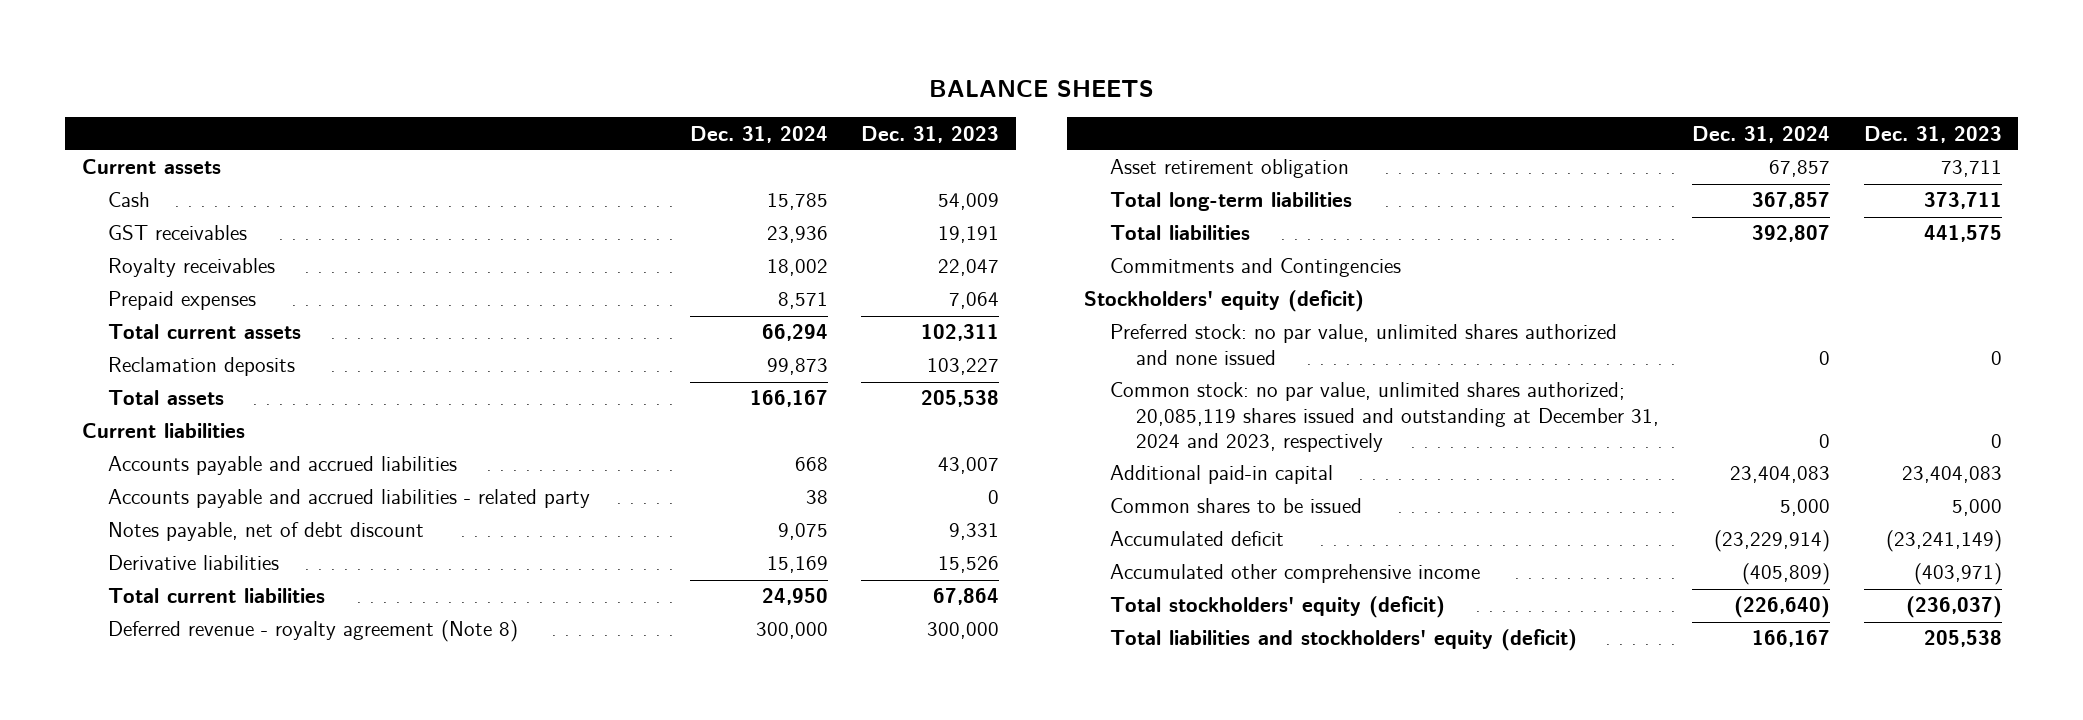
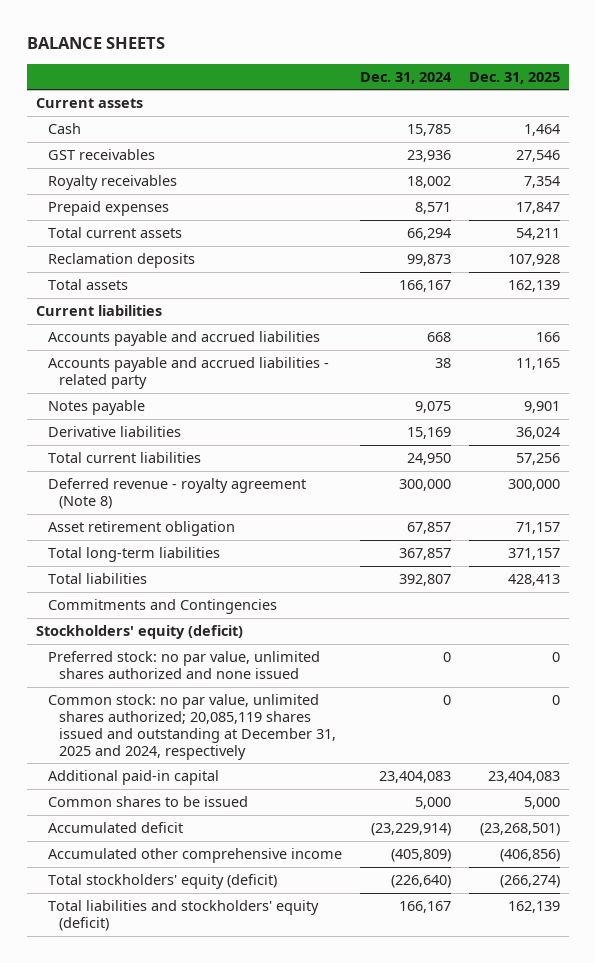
[861,125,1000,143] Dec. 31, 2023 -> none
none -> [468,71,560,84] Dec. 31, 2025
[107,522,424,542] Notes payable, net of debt discount -> [47,399,145,415] Notes payable
[1109,382,1660,453] Common stock: no par value, unlimited shares authorized; 20,085,119 shares issued and outstanding at December 31, 2024 and 2023, respectively -> [47,693,337,760] Common stock: no par value, unlimited shares authorized; 20,085,119 shares issued and outstanding at December 31, 2025 and 2024, respectively

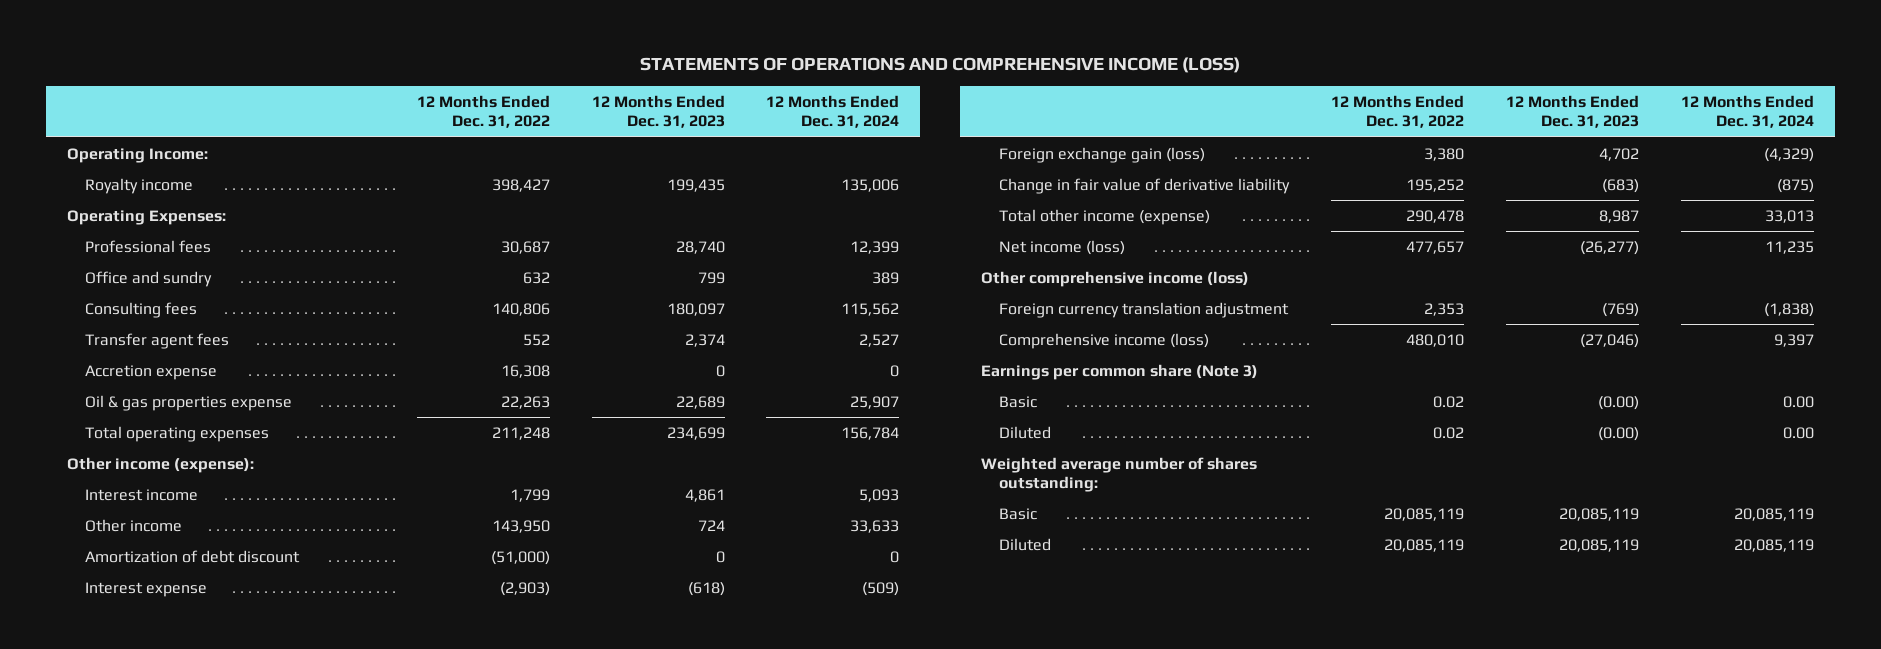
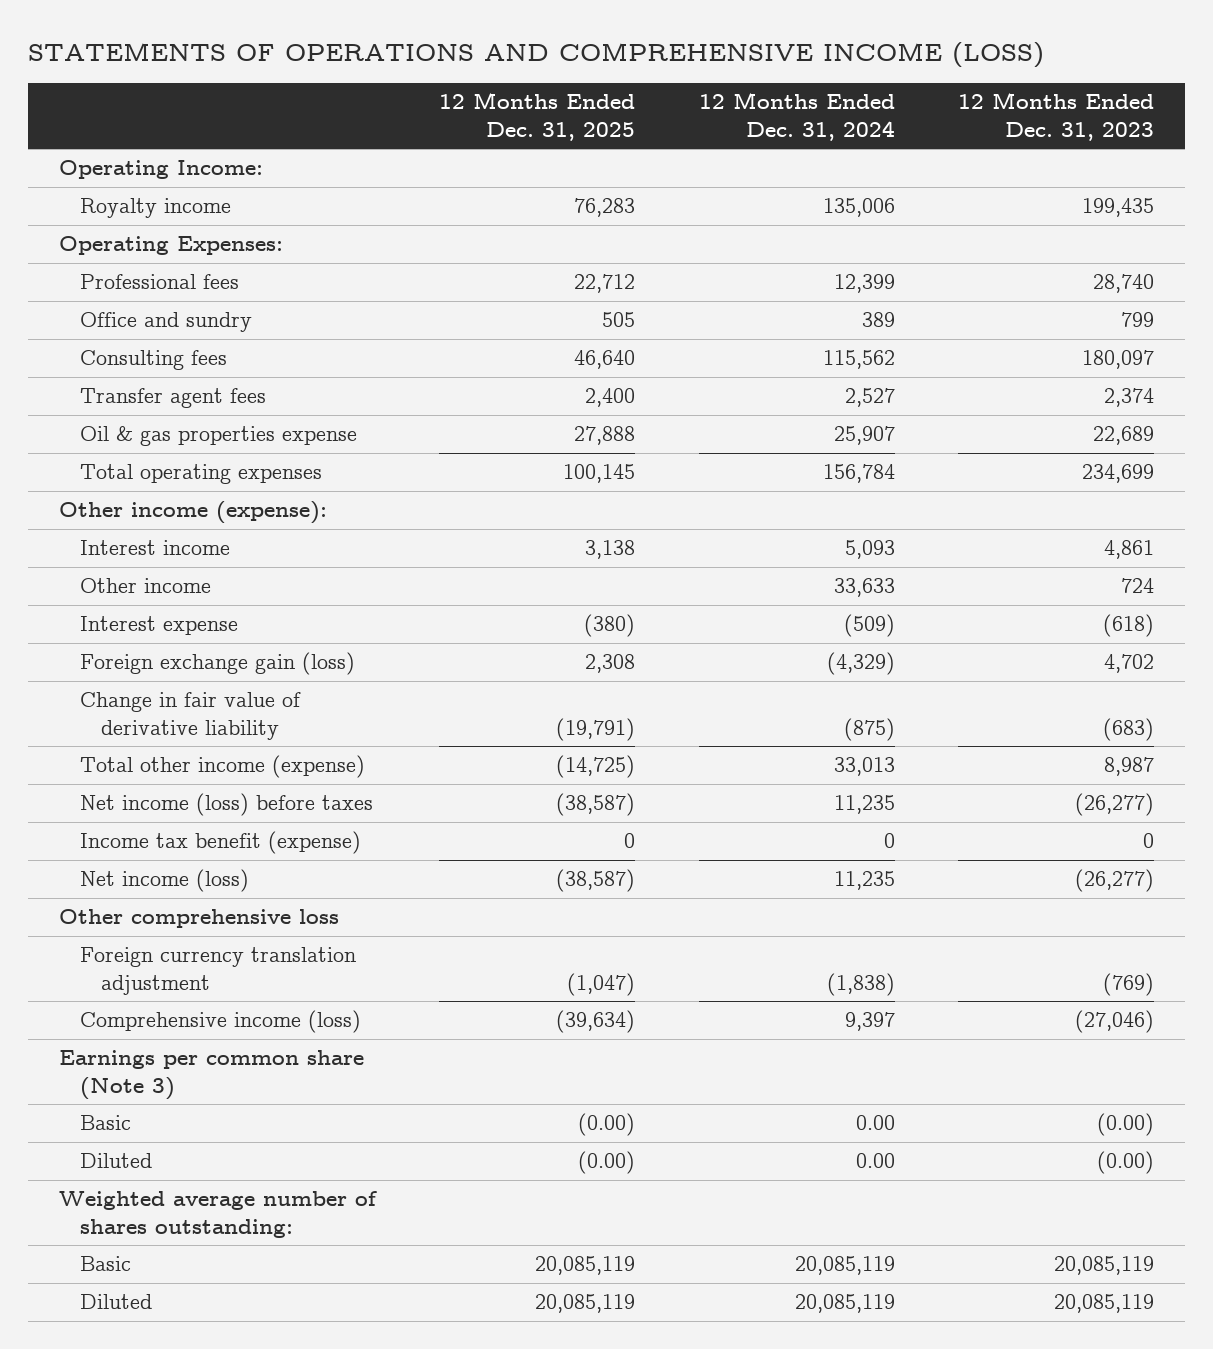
[416,94,550,129] 12 Months Ended Dec. 31, 2022 -> none
none -> [439,92,636,142] 12 Months Ended Dec. 31, 2025
[85,364,218,380] Accretion expense -> none
[85,549,301,563] Amortization of debt discount -> none
none -> [80,793,374,817] Net income (loss) before taxes
none -> [80,831,362,855] Income tax benefit (expense)
[981,270,1250,287] Other comprehensive income (loss) -> [59,909,340,929] Other comprehensive loss

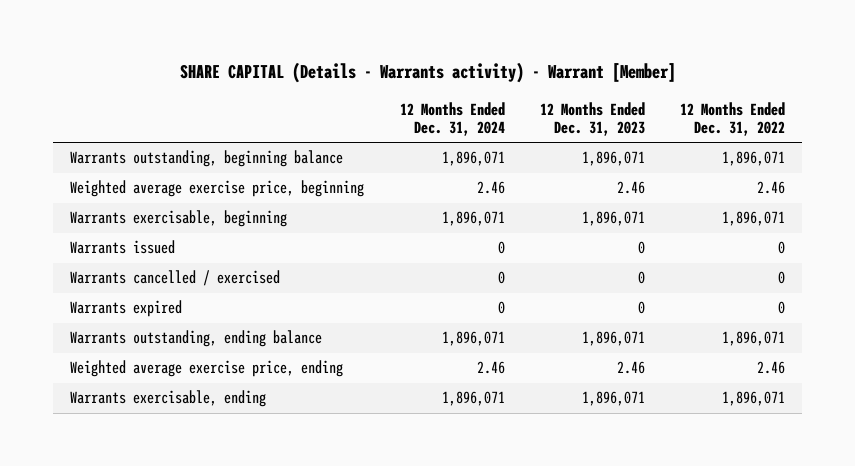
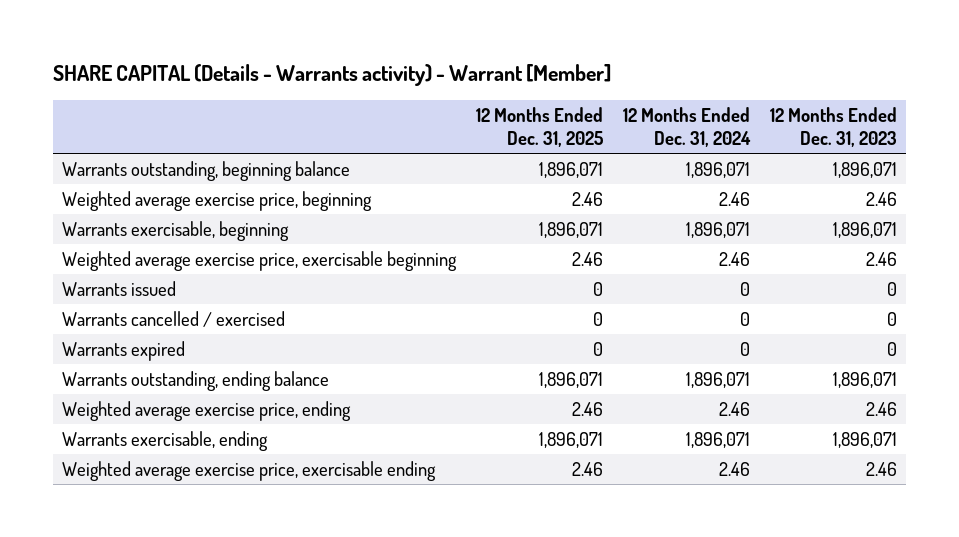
[679,101,785,137] 12 Months Ended Dec. 31, 2022 -> none
none -> [476,106,604,148] 12 Months Ended Dec. 31, 2025
none -> [62,250,458,271] Weighted average exercise price, exercisable beginning
none -> [62,460,437,481] Weighted average exercise price, exercisable ending

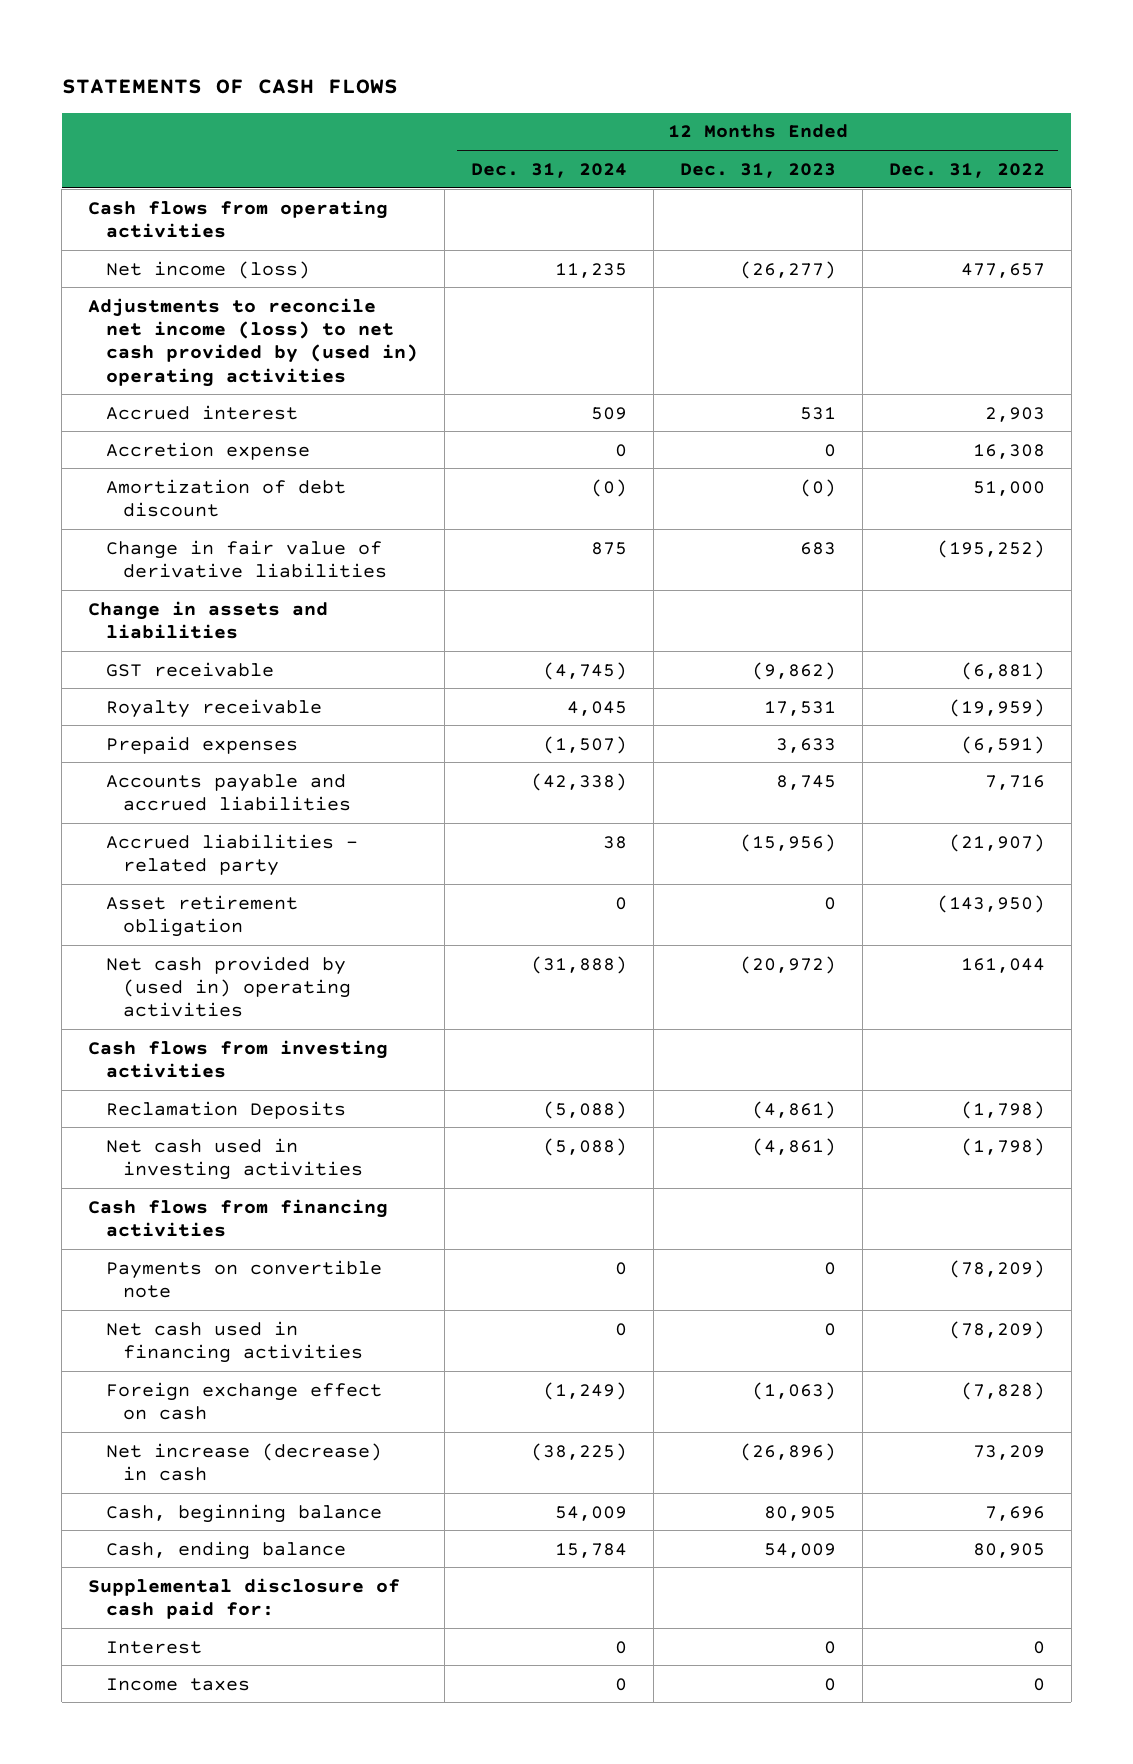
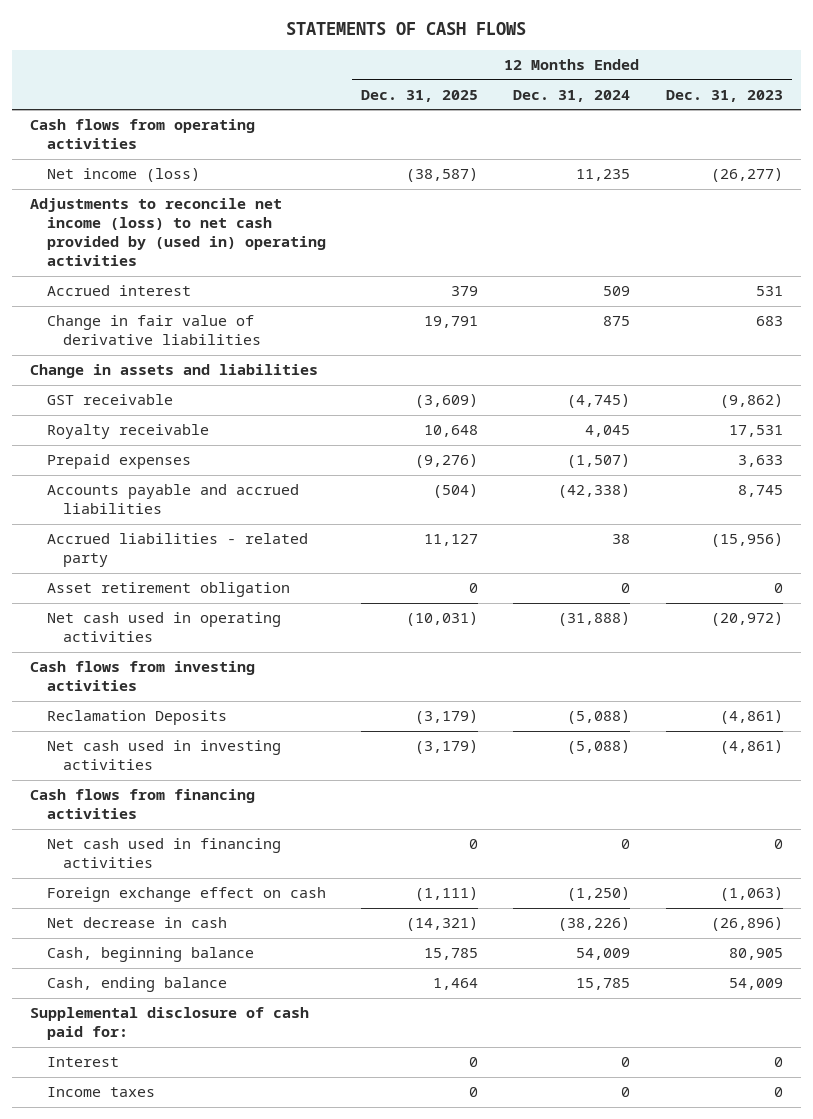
[888,162,1045,178] Dec. 31, 2022 -> none
none -> [361,89,479,102] Dec. 31, 2025
[105,441,310,460] Accretion expense -> none
[105,478,346,517] Amortization of debt discount -> none
[105,955,351,1018] Net cash provided by (used in) operating activities -> [46,612,281,643] Net cash used in operating activities
[105,1259,382,1298] Payments on convertible note -> none
[542,1381,627,1400] (1,249) -> [567,887,631,902] (1,250)
[105,1442,382,1481] Net increase (decrease) in cash -> [46,917,227,929] Net decrease in cash
[530,1442,627,1461] (38,225) -> [558,917,631,932] (38,226)
[554,1542,627,1558] 15,784 -> [576,978,631,991] 15,785

